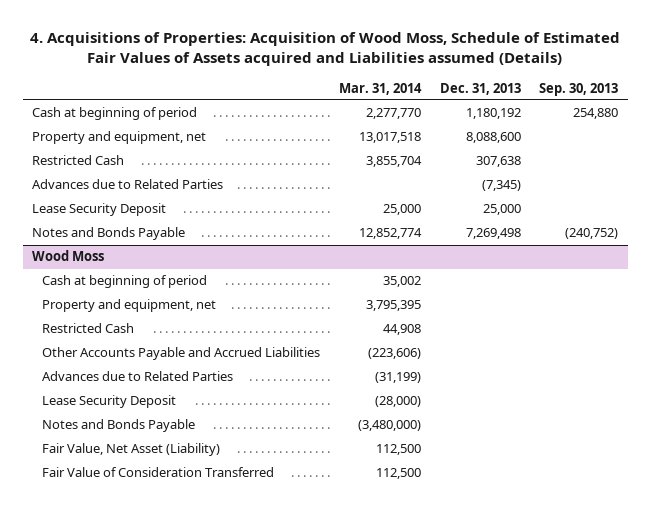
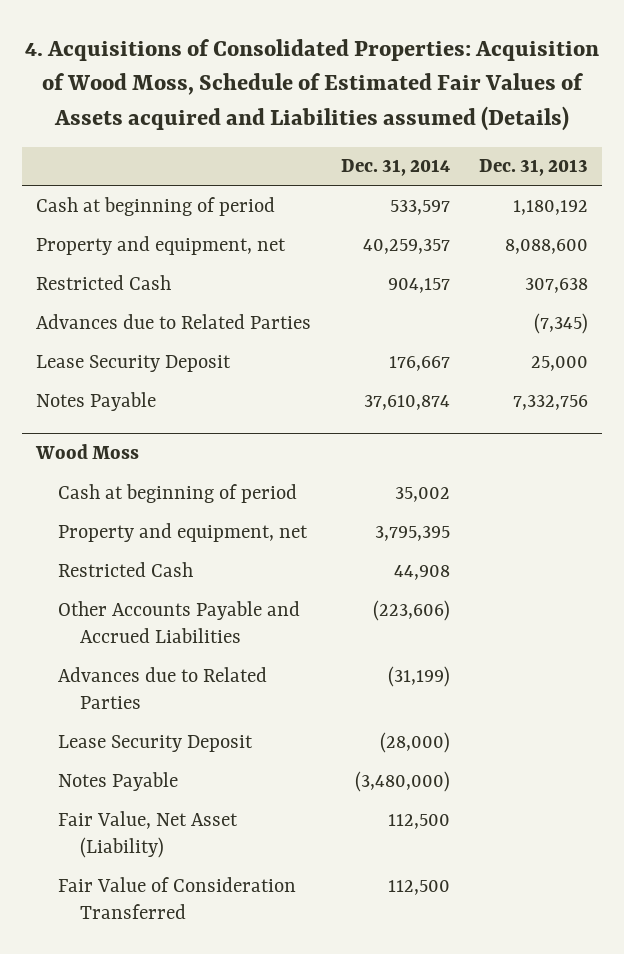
[30,32,621,67] 4. Acquisitions of Properties: Acquisition of Wood Moss, Schedule of Estimated Fair Values of Assets acquired and Liabilities assumed (Details) -> [25,39,600,131] 4. Acquisitions of Consolidated Properties: Acquisition of Wood Moss, Schedule of Estimated Fair Values of Assets acquired and Liabilities assumed (Details)
[339,82,423,95] Mar. 31, 2014 -> none
[539,82,619,96] Sep. 30, 2013 -> none
none -> [340,159,450,177] Dec. 31, 2014
[32,227,186,241] Notes and Bonds Payable -> [36,391,157,411] Notes Payable
[465,228,521,240] 7,269,498 -> [512,394,588,410] 7,332,756
[42,419,196,433] Notes and Bonds Payable -> [58,771,179,791] Notes Payable

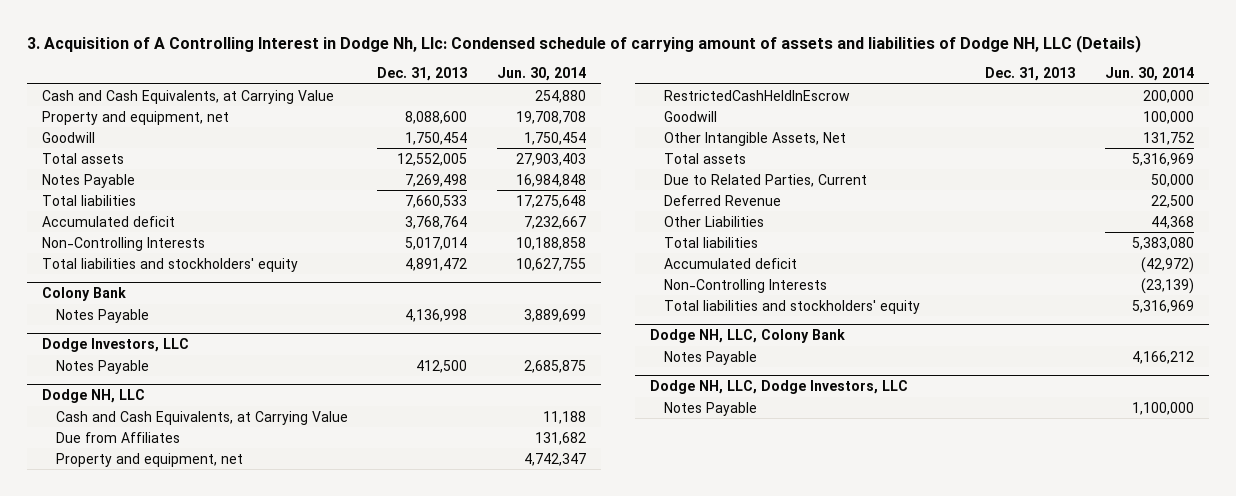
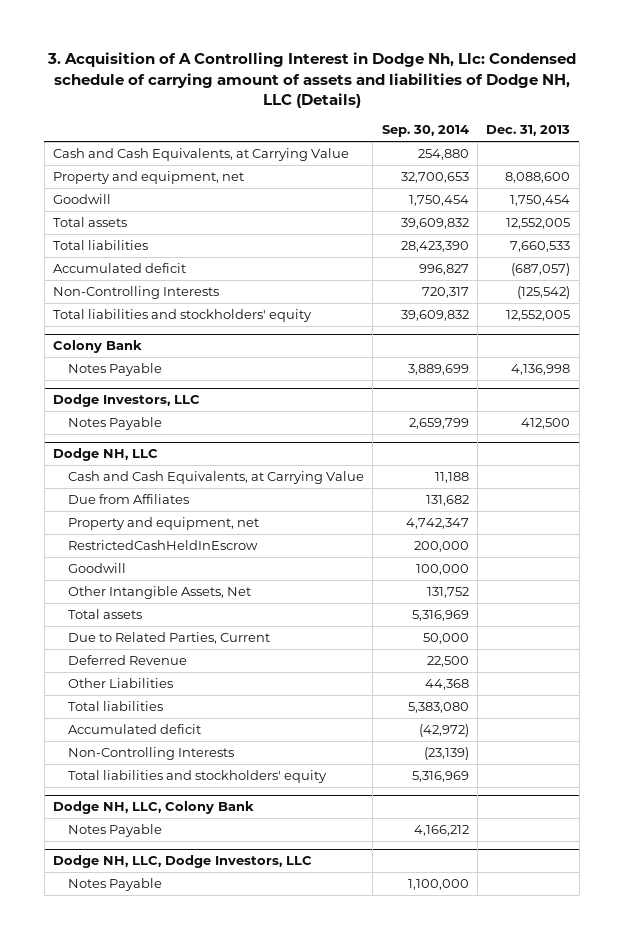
[496,67,586,82] Jun. 30, 2014 -> none
none -> [381,125,469,138] Sep. 30, 2014
[42,173,136,188] Notes Payable -> none
[405,215,468,229] 3,768,764 -> [511,263,571,277] (687,057)
[405,236,468,250] 5,017,014 -> [517,286,571,300] (125,542)
[405,257,468,271] 4,891,472 -> [506,310,571,322] 12,552,005

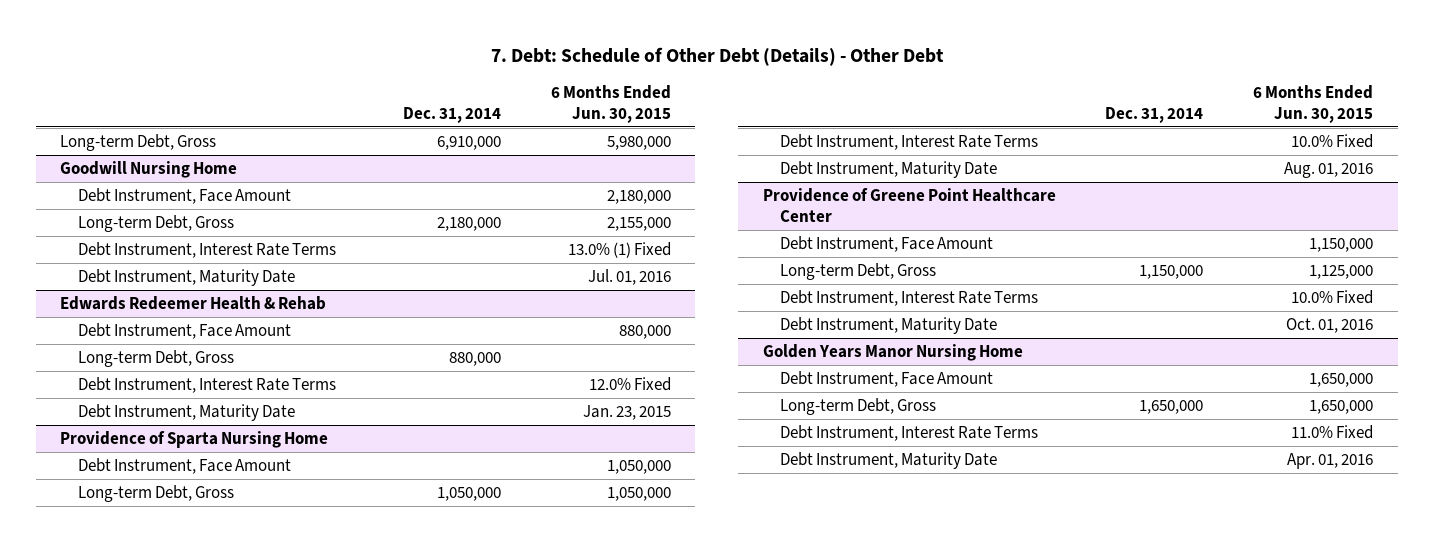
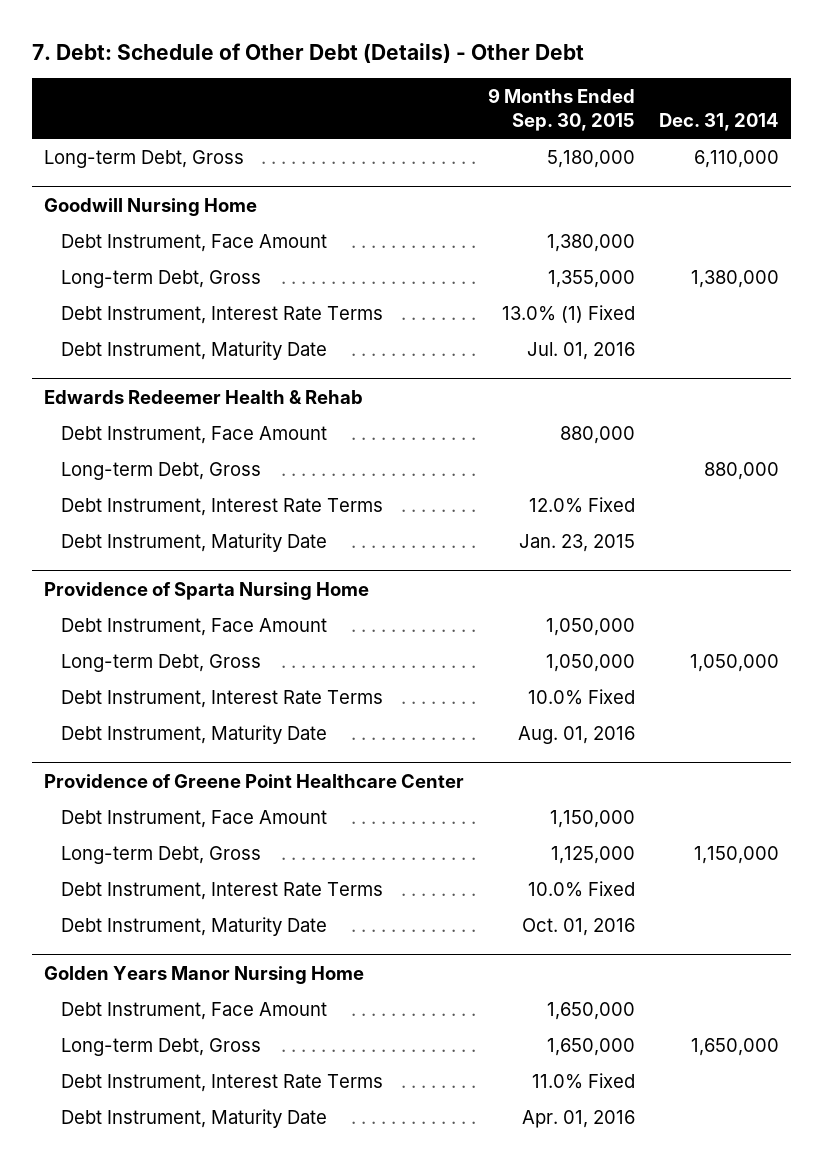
[550,85,671,123] 6 Months Ended Jun. 30, 2015 -> none
none -> [487,88,635,131] 9 Months Ended Sep. 30, 2015
[436,136,501,151] 6,910,000 -> [693,149,779,168] 6,110,000
[436,217,501,232] 2,180,000 -> [690,269,779,288] 1,380,000

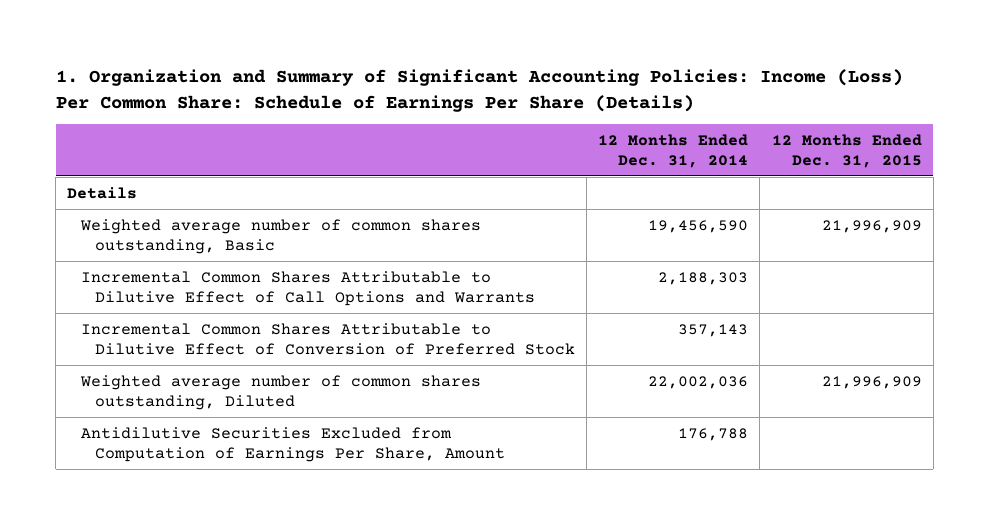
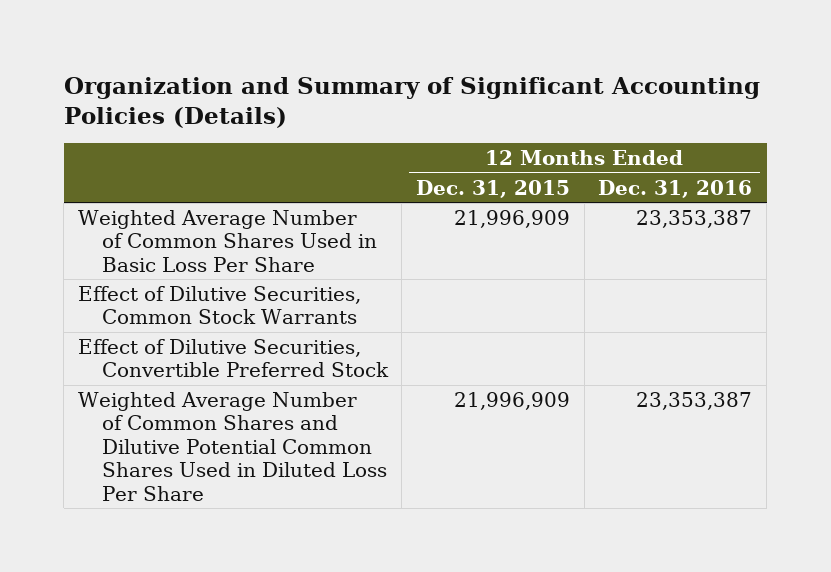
[55,68,903,112] 1. Organization and Summary of Significant Accounting Policies: Income (Loss) Per Common Share: Schedule of Earnings Per Share (Details) -> [63,76,760,129] Organization and Summary of Significant Accounting Policies (Details)
[598,133,749,168] 12 Months Ended Dec. 31, 2014 -> none
none -> [598,179,753,198] Dec. 31, 2016
[67,186,138,199] Details -> none
[80,426,505,462] Antidilutive Securities Excluded from Computation of Earnings Per Share, Amount -> none
[79,218,481,254] Weighted average number of common shares outstanding, Basic -> [78,209,377,272] Weighted Average Number of Common Shares Used in Basic Loss Per Share
[80,270,535,306] Incremental Common Shares Attributable to Dilutive Effect of Call Options and Warrants -> [78,285,362,325] Effect of Dilutive Securities, Common Stock Warrants
[80,322,575,355] Incremental Common Shares Attributable to Dilutive Effect of Conversion of Preferred Stock -> [78,338,389,378] Effect of Dilutive Securities, Convertible Preferred Stock
[79,374,481,410] Weighted average number of common shares outstanding, Diluted -> [78,391,387,501] Weighted Average Number of Common Shares and Dilutive Potential Common Shares Used in Diluted Loss Per Share

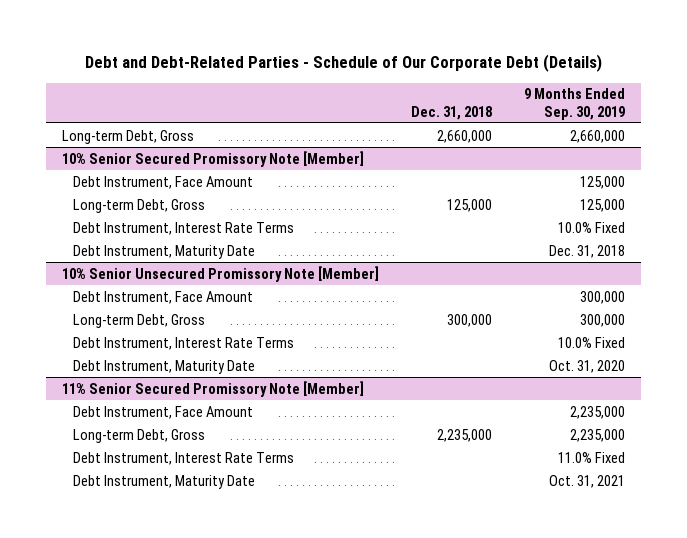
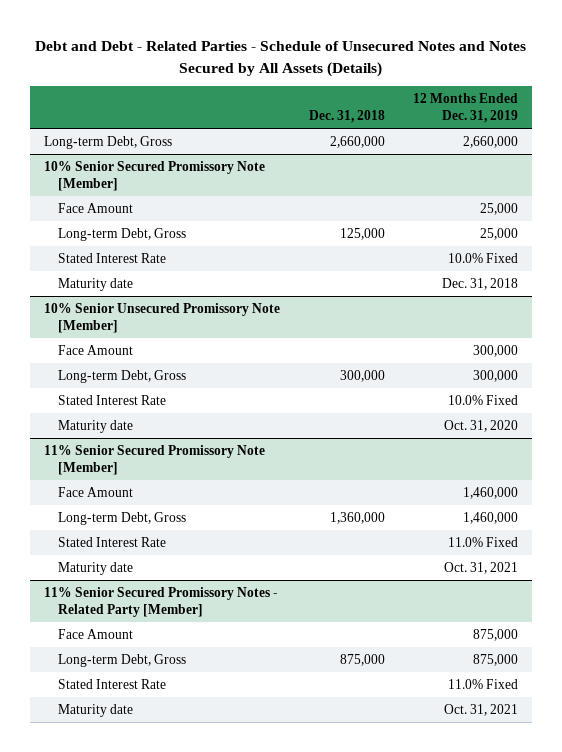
[84,54,602,73] Debt and Debt-Related Parties - Schedule of Our Corporate Debt (Details) -> [35,41,527,77] Debt and Debt - Related Parties - Schedule of Unsecured Notes and Notes Secured by All Assets (Details)
[524,88,626,120] 9 Months Ended Sep. 30, 2019 -> none
none -> [412,93,518,124] 12 Months Ended Dec. 31, 2019
[73,175,254,189] Debt Instrument, Face Amount -> [57,203,133,214] Face Amount
[73,221,295,235] Debt Instrument, Interest Rate Terms -> [57,253,166,264] Stated Interest Rate
[73,244,256,259] Debt Instrument, Maturity Date -> [57,278,133,292] Maturity date
[73,290,254,304] Debt Instrument, Face Amount -> [57,345,133,356] Face Amount
[73,336,295,350] Debt Instrument, Interest Rate Terms -> [57,395,166,406] Stated Interest Rate
[73,359,256,374] Debt Instrument, Maturity Date -> [57,420,133,434] Maturity date
[73,405,254,419] Debt Instrument, Face Amount -> [57,487,133,498] Face Amount
[437,428,493,442] 2,235,000 -> [329,512,385,525] 1,360,000
[73,451,295,465] Debt Instrument, Interest Rate Terms -> [57,537,166,548] Stated Interest Rate
[73,474,256,489] Debt Instrument, Maturity Date -> [57,562,133,576] Maturity date
none -> [44,587,279,617] 11% Senior Secured Promissory Notes - Related Party [Member]
none -> [57,629,133,640] Face Amount
none -> [57,654,186,668] Long-term Debt, Gross
none -> [57,679,166,690] Stated Interest Rate
none -> [57,704,133,718] Maturity date

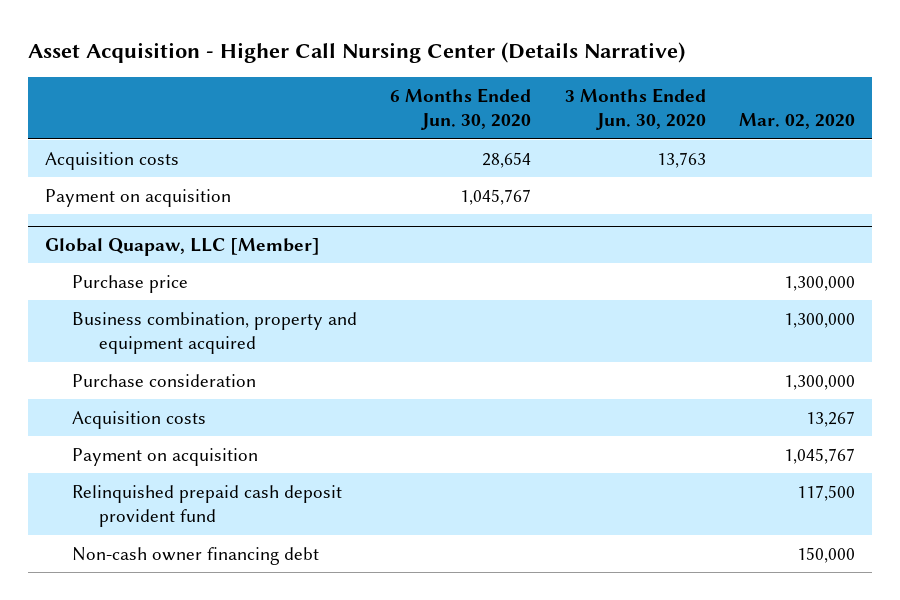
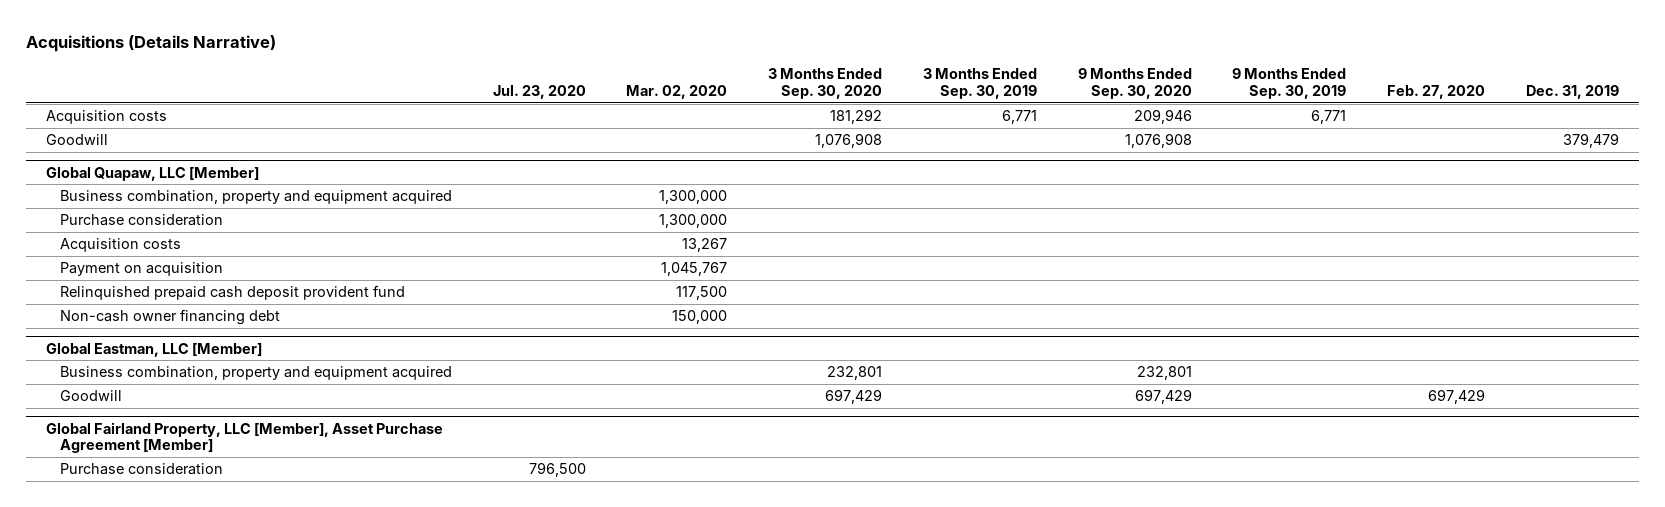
[28,41,686,63] Asset Acquisition - Higher Call Nursing Center (Details Narrative) -> [25,34,276,52] Acquisitions (Details Narrative)
[390,87,532,131] 6 Months Ended Jun. 30, 2020 -> none
[564,87,706,131] 3 Months Ended Jun. 30, 2020 -> none
none -> [492,85,586,100] Jul. 23, 2020
none -> [768,68,883,100] 3 Months Ended Sep. 30, 2020
none -> [922,68,1037,100] 3 Months Ended Sep. 30, 2019
none -> [1077,68,1192,100] 9 Months Ended Sep. 30, 2020
none -> [1232,68,1347,100] 9 Months Ended Sep. 30, 2019
none -> [1387,85,1486,100] Feb. 27, 2020
none -> [1525,85,1619,100] Dec. 31, 2019
[44,188,231,207] Payment on acquisition -> none
none -> [46,134,109,146] Goodwill
[72,274,189,293] Purchase price -> none
none -> [46,342,263,357] Global Eastman, LLC [Member]
none -> [59,366,452,381] Business combination, property and equipment acquired
none -> [59,390,122,402] Goodwill
none -> [46,421,444,454] Global Fairland Property, LLC [Member], Asset Purchase Agreement [Member]
none -> [59,463,223,476] Purchase consideration

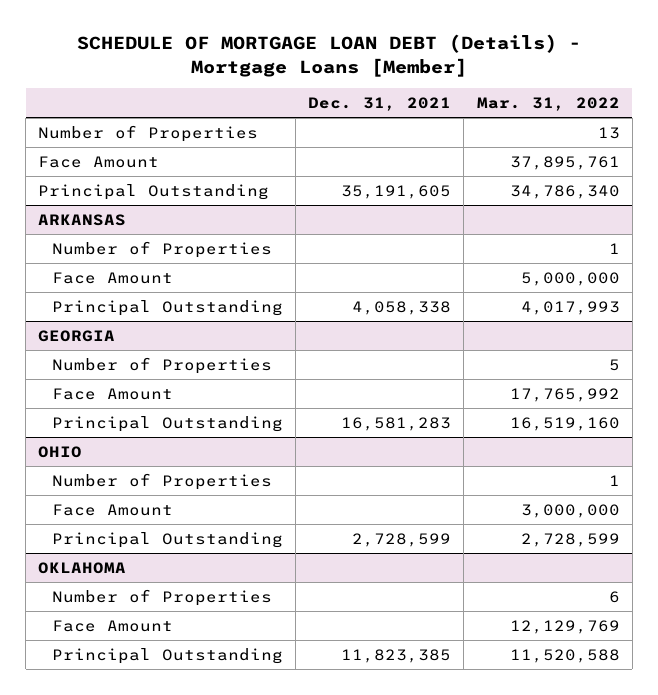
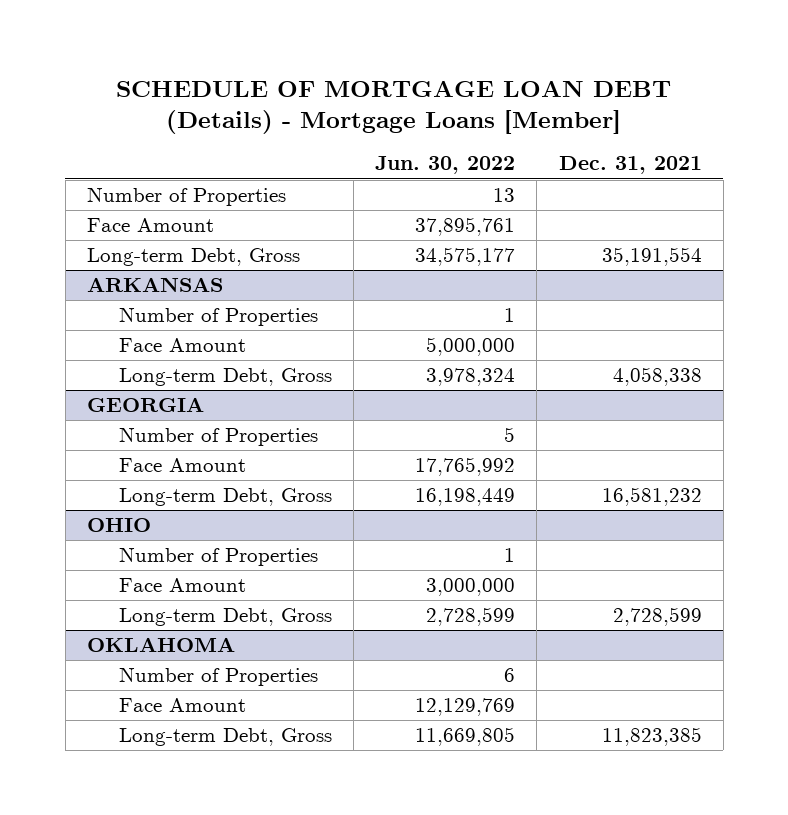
[476,96,620,111] Mar. 31, 2022 -> none
none -> [375,156,516,175] Jun. 30, 2022
[38,183,270,200] Principal Outstanding -> none
none -> [86,248,300,267] Long-term Debt, Gross
[51,299,283,316] Principal Outstanding -> [118,368,332,387] Long-term Debt, Gross
[51,415,283,432] Principal Outstanding -> none
none -> [118,488,332,507] Long-term Debt, Gross
[51,531,283,548] Principal Outstanding -> [118,608,332,627] Long-term Debt, Gross
[51,647,283,664] Principal Outstanding -> [118,728,332,747] Long-term Debt, Gross

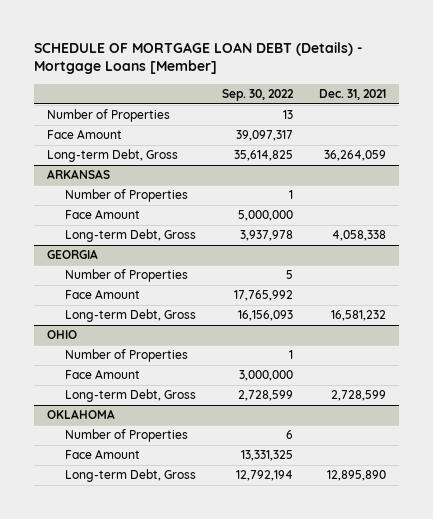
[375,156,516,175] Jun. 30, 2022 -> none
none -> [221,88,294,101] Sep. 30, 2022
[601,247,702,267] 35,191,554 -> [324,150,387,162] 36,264,059
[601,727,702,747] 11,823,385 -> [327,470,387,482] 12,895,890

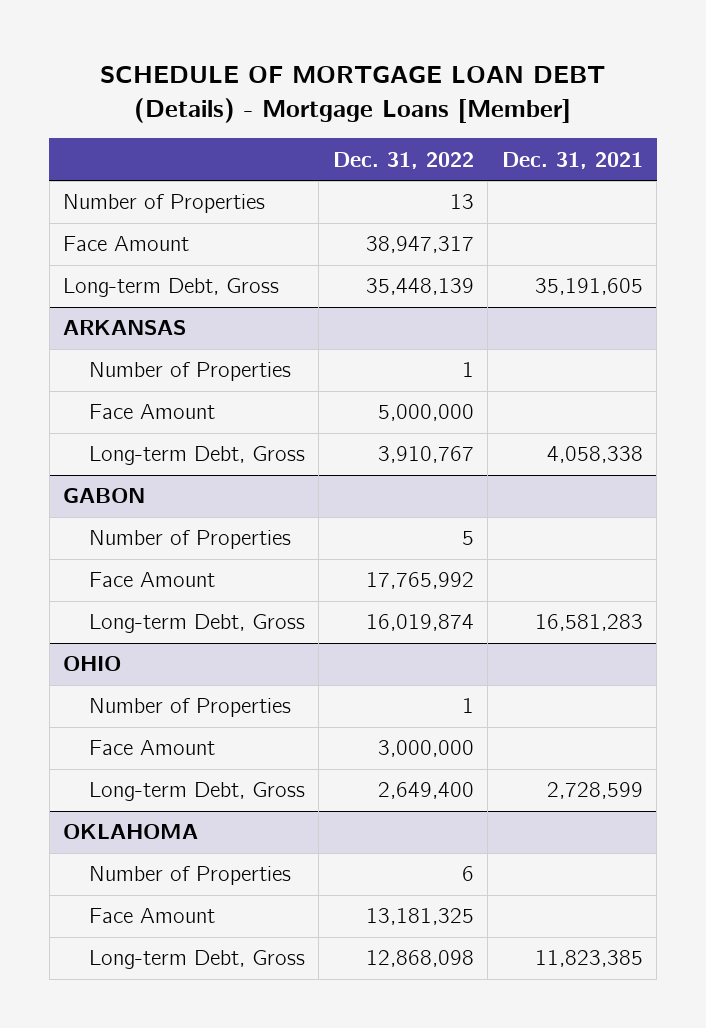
[221,88,294,101] Sep. 30, 2022 -> none
none -> [332,151,474,169] Dec. 31, 2022
[324,150,387,162] 36,264,059 -> [534,278,643,296] 35,191,605
[46,249,98,260] GEORGIA -> none
[64,269,188,283] Number of Properties -> none
[64,289,140,300] Face Amount -> none
[64,309,196,323] Long-term Debt, Gross -> none
none -> [63,488,146,504] GABON
none -> [88,530,291,550] Number of Properties
none -> [88,572,215,588] Face Amount
none -> [88,614,305,634] Long-term Debt, Gross
[327,470,387,482] 12,895,890 -> [534,950,643,968] 11,823,385

